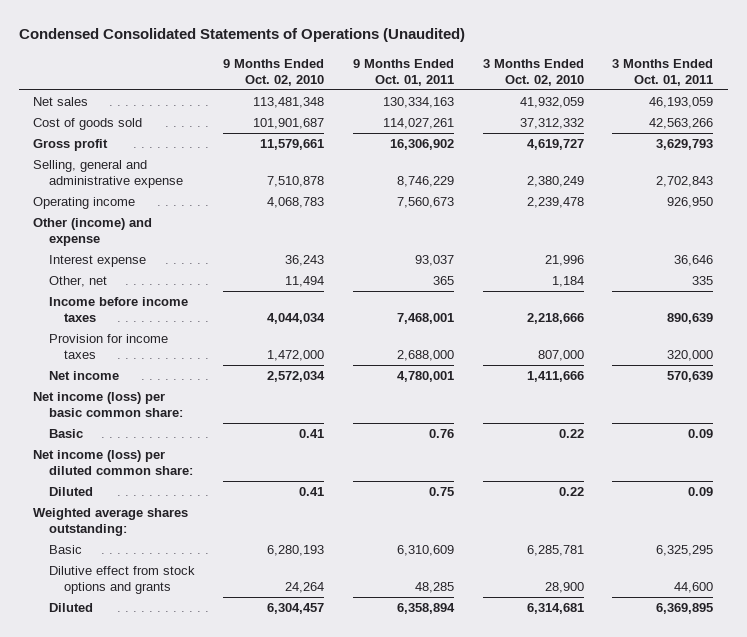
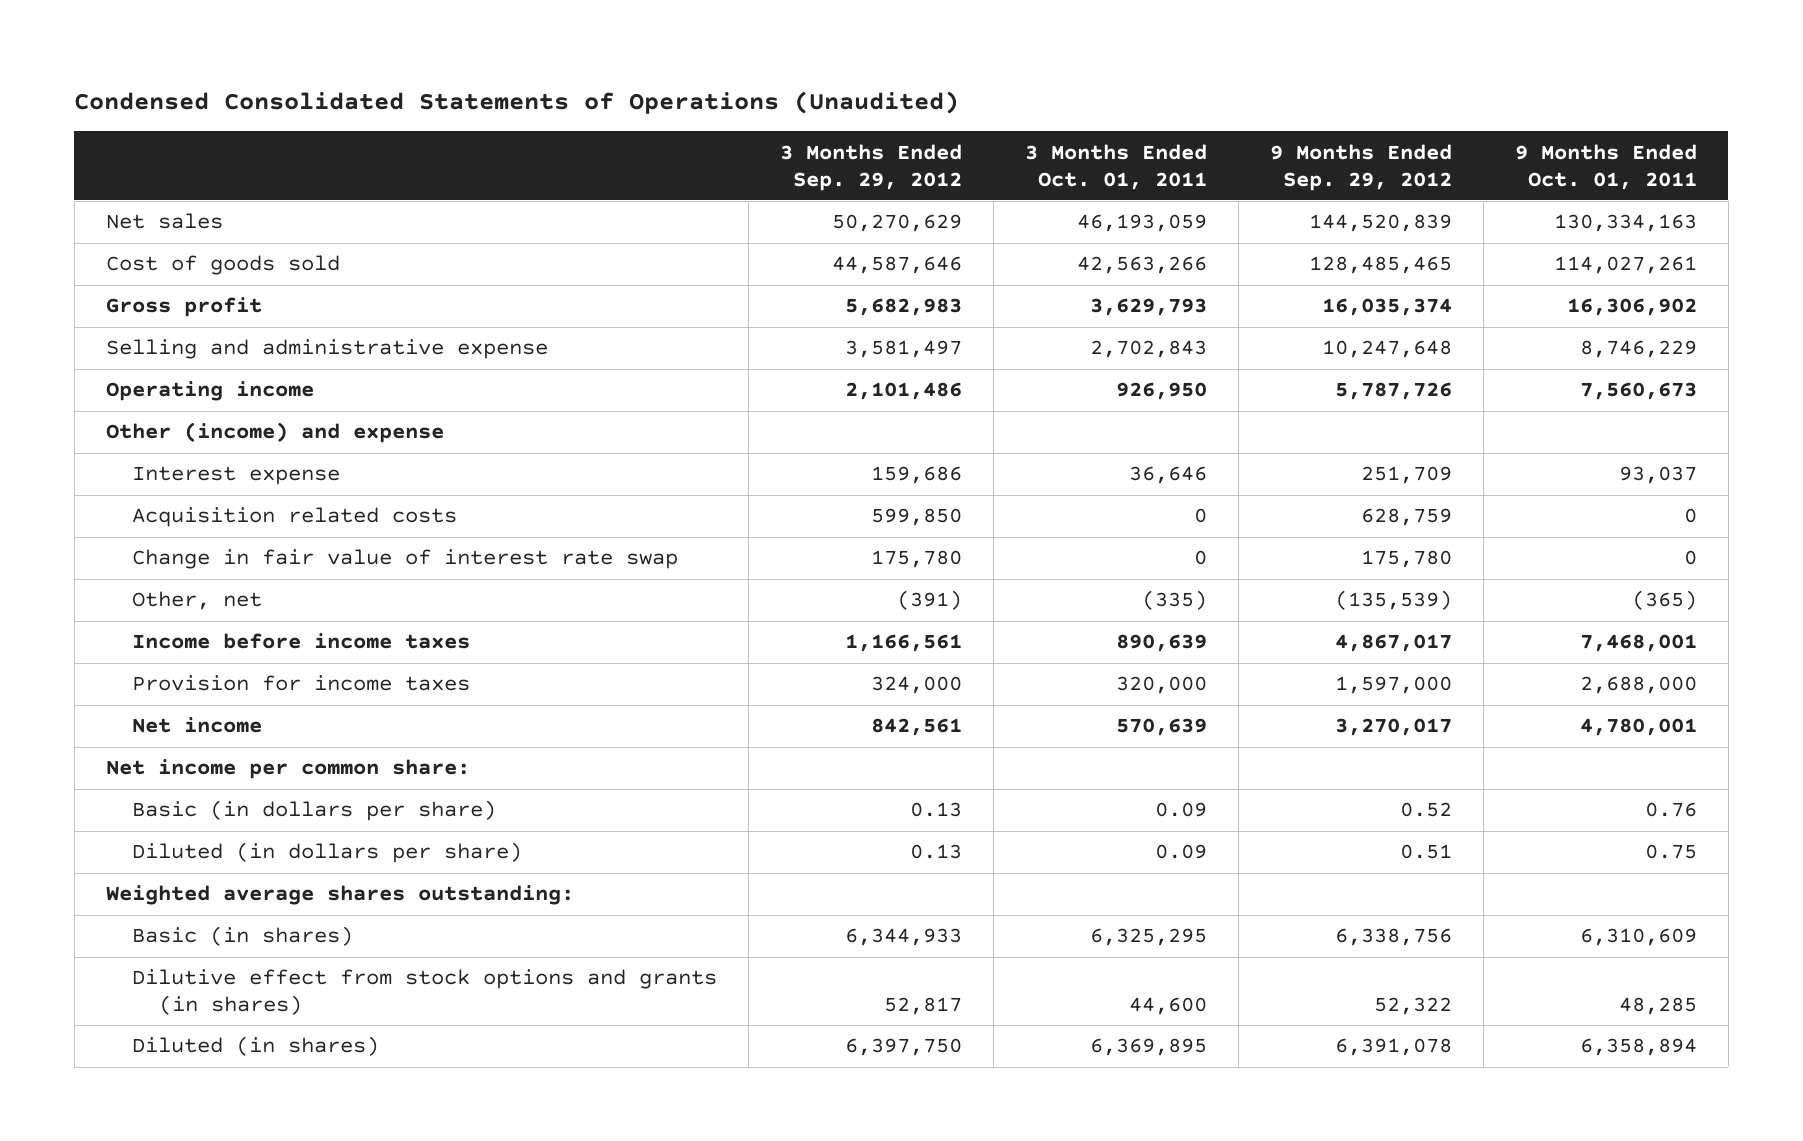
[223,58,325,86] 9 Months Ended Oct. 02, 2010 -> none
[482,58,584,86] 3 Months Ended Oct. 02, 2010 -> none
none -> [780,143,963,191] 3 Months Ended Sep. 29, 2012
none -> [1269,143,1452,191] 9 Months Ended Sep. 29, 2012
[33,159,183,189] Selling, general and administrative expense -> [105,339,548,360] Selling and administrative expense
none -> [132,507,458,528] Acquisition related costs
none -> [132,549,679,570] Change in fair value of interest rate swap
[433,275,455,285] 365 -> [1631,590,1697,611] (365)
[692,275,714,285] 335 -> [1141,590,1207,611] (335)
[33,449,193,476] Net income (loss) per diluted common share: -> none
[33,391,183,418] Net income (loss) per basic common share: -> [105,759,470,780] Net income per common share:
[48,428,83,438] Basic -> [132,800,497,822] Basic (in dollars per share)
[48,486,93,496] Diluted -> [132,842,523,864] Diluted (in dollars per share)
[48,544,82,554] Basic -> [132,926,354,947] Basic (in shares)
[48,565,195,595] Dilutive effect from stock options and grants -> [132,969,718,1016] Dilutive effect from stock options and grants (in shares)
[48,602,93,612] Diluted -> [132,1036,380,1057] Diluted (in shares)

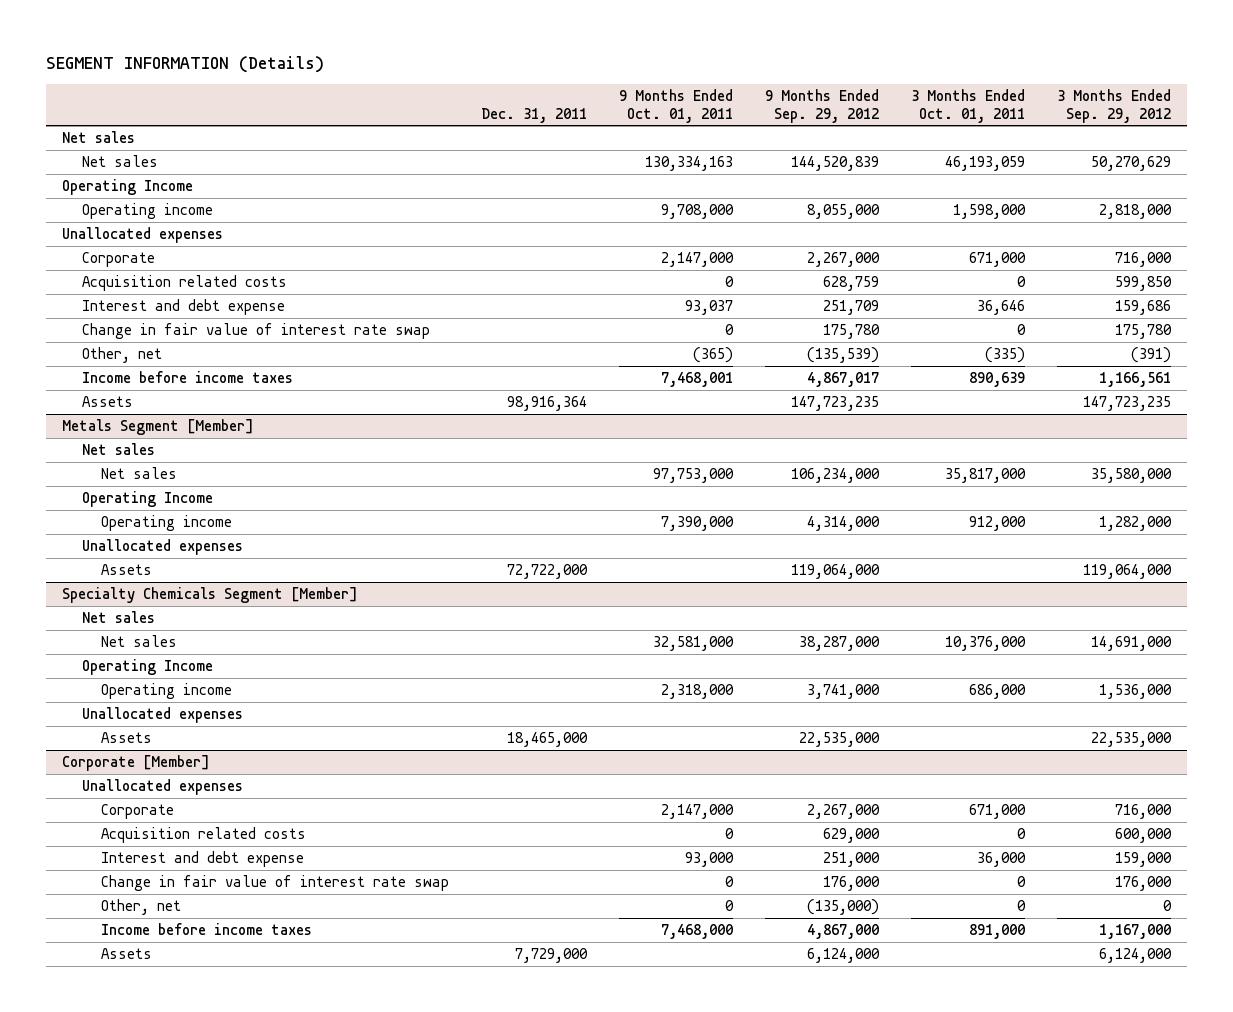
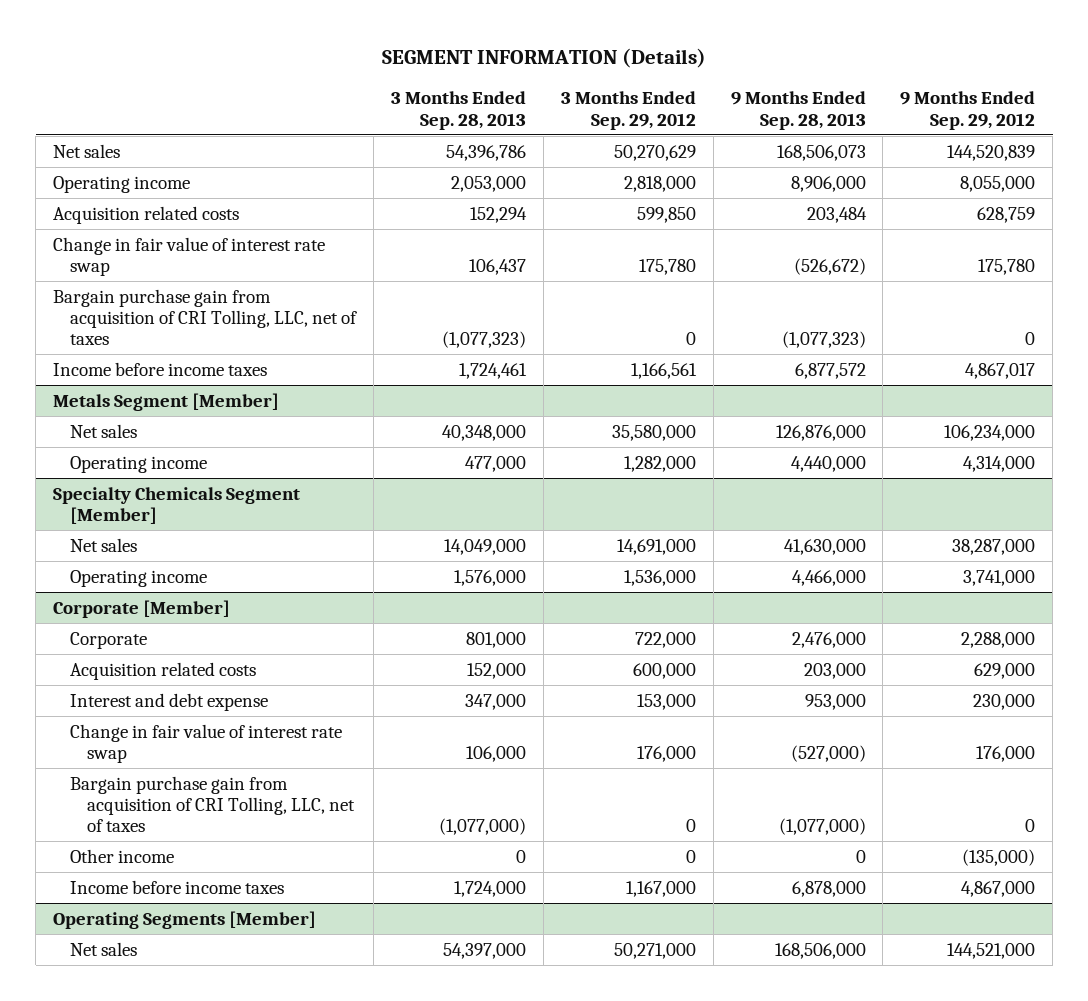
[481,107,588,123] Dec. 31, 2011 -> none
[619,89,734,123] 9 Months Ended Oct. 01, 2011 -> none
[910,89,1025,123] 3 Months Ended Oct. 01, 2011 -> none
none -> [390,91,526,130] 3 Months Ended Sep. 28, 2013
none -> [730,91,866,130] 9 Months Ended Sep. 28, 2013
[61,131,135,144] Net sales -> none
[61,179,193,196] Operating Income -> none
[61,227,223,244] Unallocated expenses -> none
[81,252,155,268] Corporate -> none
[81,299,285,316] Interest and debt expense -> none
[81,347,162,364] Other, net -> none
none -> [52,288,358,346] Bargain purchase gain from acquisition of CRI Tolling, LLC, net of taxes
[81,396,133,408] Assets -> none
[81,443,155,456] Net sales -> none
[81,491,213,508] Operating Income -> none
[81,539,243,556] Unallocated expenses -> none
[101,564,153,576] Assets -> none
[81,611,155,624] Net sales -> none
[81,659,213,676] Operating Income -> none
[81,707,243,724] Unallocated expenses -> none
[101,732,153,744] Assets -> none
[81,779,243,796] Unallocated expenses -> none
[806,804,880,820] 2,267,000 -> [961,631,1036,648] 2,288,000
[1114,804,1172,820] 716,000 -> [634,631,696,648] 722,000
[822,852,880,868] 251,000 -> [973,693,1036,710] 230,000
[1114,852,1172,868] 159,000 -> [636,693,696,710] 153,000
none -> [70,775,356,833] Bargain purchase gain from acquisition of CRI Tolling, LLC, net of taxes
[101,899,182,916] Other, net -> [70,848,175,863] Other income
[101,948,153,960] Assets -> none
none -> [52,910,316,929] Operating Segments [Member]
none -> [70,941,138,956] Net sales

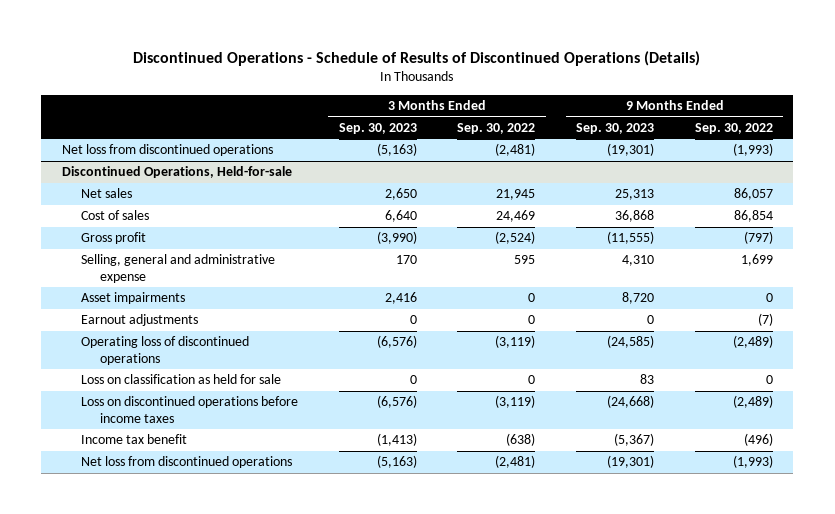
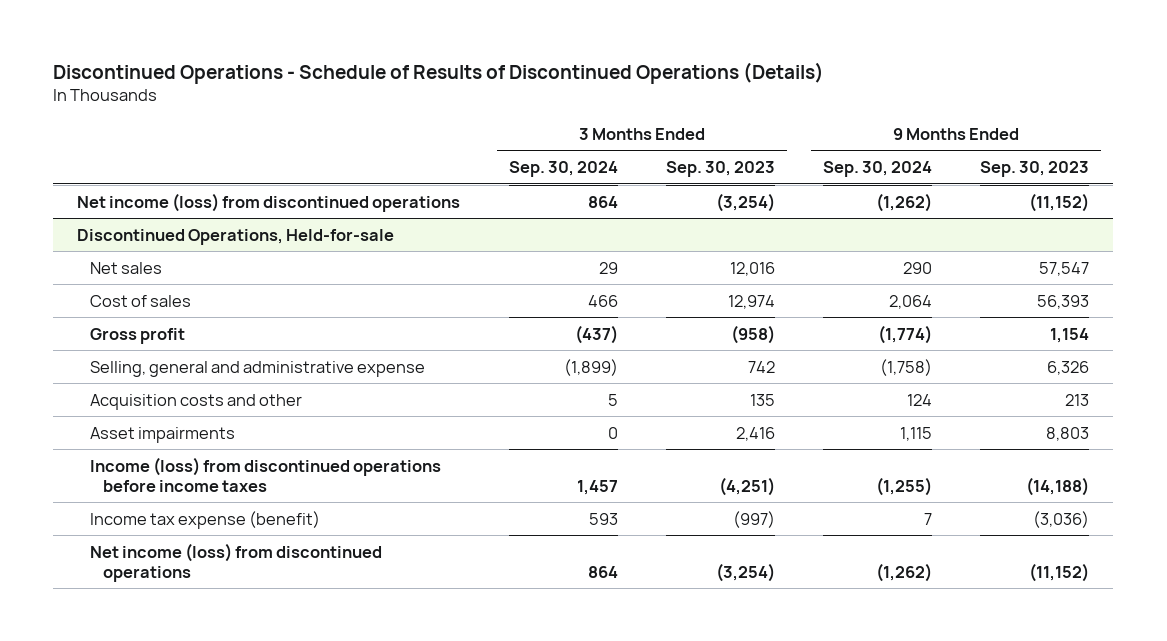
[457,122,536,134] Sep. 30, 2022 -> none
[695,122,774,134] Sep. 30, 2022 -> none
none -> [508,161,618,178] Sep. 30, 2024
none -> [822,161,932,178] Sep. 30, 2024
[61,144,273,157] Net loss from discontinued operations -> [77,192,461,212] Net income (loss) from discontinued operations
[376,143,417,157] (5,163) -> [715,192,775,212] (3,254)
[607,143,655,157] (19,301) -> [1029,192,1090,212] (11,152)
[80,314,198,327] Earnout adjustments -> none
[80,336,249,366] Operating loss of discontinued operations -> none
[80,374,281,385] Loss on classification as held for sale -> none
[384,188,417,201] 2,650 -> [729,261,775,276] 12,016
[615,189,655,201] 25,313 -> [1039,261,1090,276] 57,547
[384,210,417,223] 6,640 -> [727,294,775,309] 12,974
[615,210,655,223] 36,868 -> [1037,294,1090,309] 56,393
[376,231,417,245] (3,990) -> [730,324,775,344] (958)
[607,231,655,245] (11,555) -> [1050,327,1090,343] 1,154
[395,255,417,265] 170 -> [747,360,775,373] 742
[622,255,655,267] 4,310 -> [1047,360,1090,375] 6,326
none -> [90,393,303,410] Acquisition costs and other
[622,292,655,305] 8,720 -> [1046,426,1090,441] 8,803
[80,396,298,424] Loss on discontinued operations before income taxes -> [90,456,442,492] Income (loss) from discontinued operations before income taxes
[376,395,417,409] (6,576) -> [718,476,775,496] (4,251)
[607,395,655,409] (24,668) -> [1026,476,1090,496] (14,188)
[80,434,187,445] Income tax benefit -> [90,510,321,529] Income tax expense (benefit)
[376,433,417,447] (1,413) -> [732,510,775,528] (997)
[614,433,655,447] (5,367) -> [1033,510,1090,528] (3,036)
[80,456,292,469] Net loss from discontinued operations -> [90,542,383,582] Net income (loss) from discontinued operations
[376,455,417,469] (5,163) -> [715,562,775,582] (3,254)
[607,455,655,469] (19,301) -> [1029,562,1090,582] (11,152)

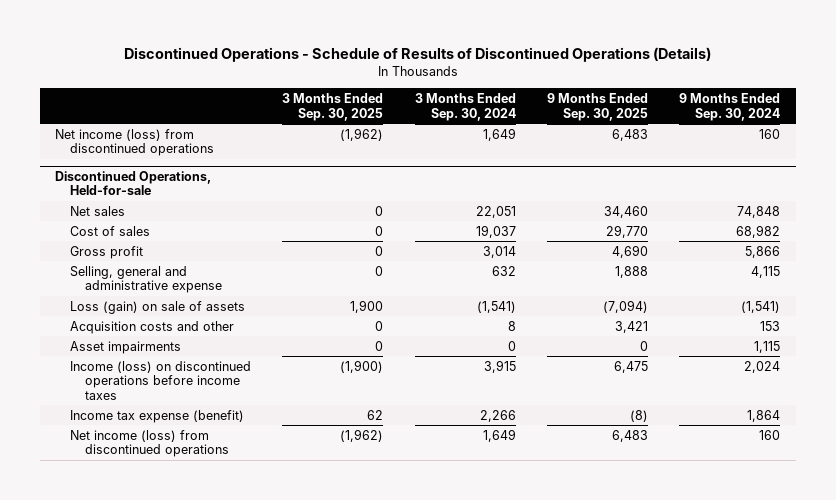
[665,161,775,178] Sep. 30, 2023 -> none
[980,161,1090,178] Sep. 30, 2023 -> none
none -> [282,93,384,121] 3 Months Ended Sep. 30, 2025
none -> [546,93,648,121] 9 Months Ended Sep. 30, 2025
[587,195,618,208] 864 -> [482,127,516,141] 1,649
[875,192,932,212] (1,262) -> [759,128,781,139] 160
[598,261,618,274] 29 -> [475,205,516,218] 22,051
[902,261,932,274] 290 -> [737,205,781,218] 74,848
[587,294,618,307] 466 -> [475,224,516,238] 19,037
[888,294,932,309] 2,064 -> [736,224,781,238] 68,982
[574,324,618,344] (437) -> [482,245,516,258] 3,014
[877,324,932,344] (1,774) -> [745,245,781,258] 5,866
[563,358,618,376] (1,899) -> [491,265,516,276] 632
[879,358,932,376] (1,758) -> [751,265,781,278] 4,115
none -> [70,300,246,314] Loss (gain) on sale of assets
[607,393,618,406] 5 -> [507,320,516,331] 8
[906,393,932,406] 124 -> [760,320,781,331] 153
[90,456,442,492] Income (loss) from discontinued operations before income taxes -> [70,360,252,400] Income (loss) on discontinued operations before income taxes
[576,479,618,495] 1,457 -> [483,359,516,373] 3,915
[875,476,932,496] (1,255) -> [744,360,781,373] 2,024
[588,512,618,525] 593 -> [479,409,516,422] 2,266
[923,512,932,525] 7 -> [747,409,781,422] 1,864
[587,565,618,578] 864 -> [482,428,516,442] 1,649
[875,562,932,582] (1,262) -> [759,429,781,440] 160

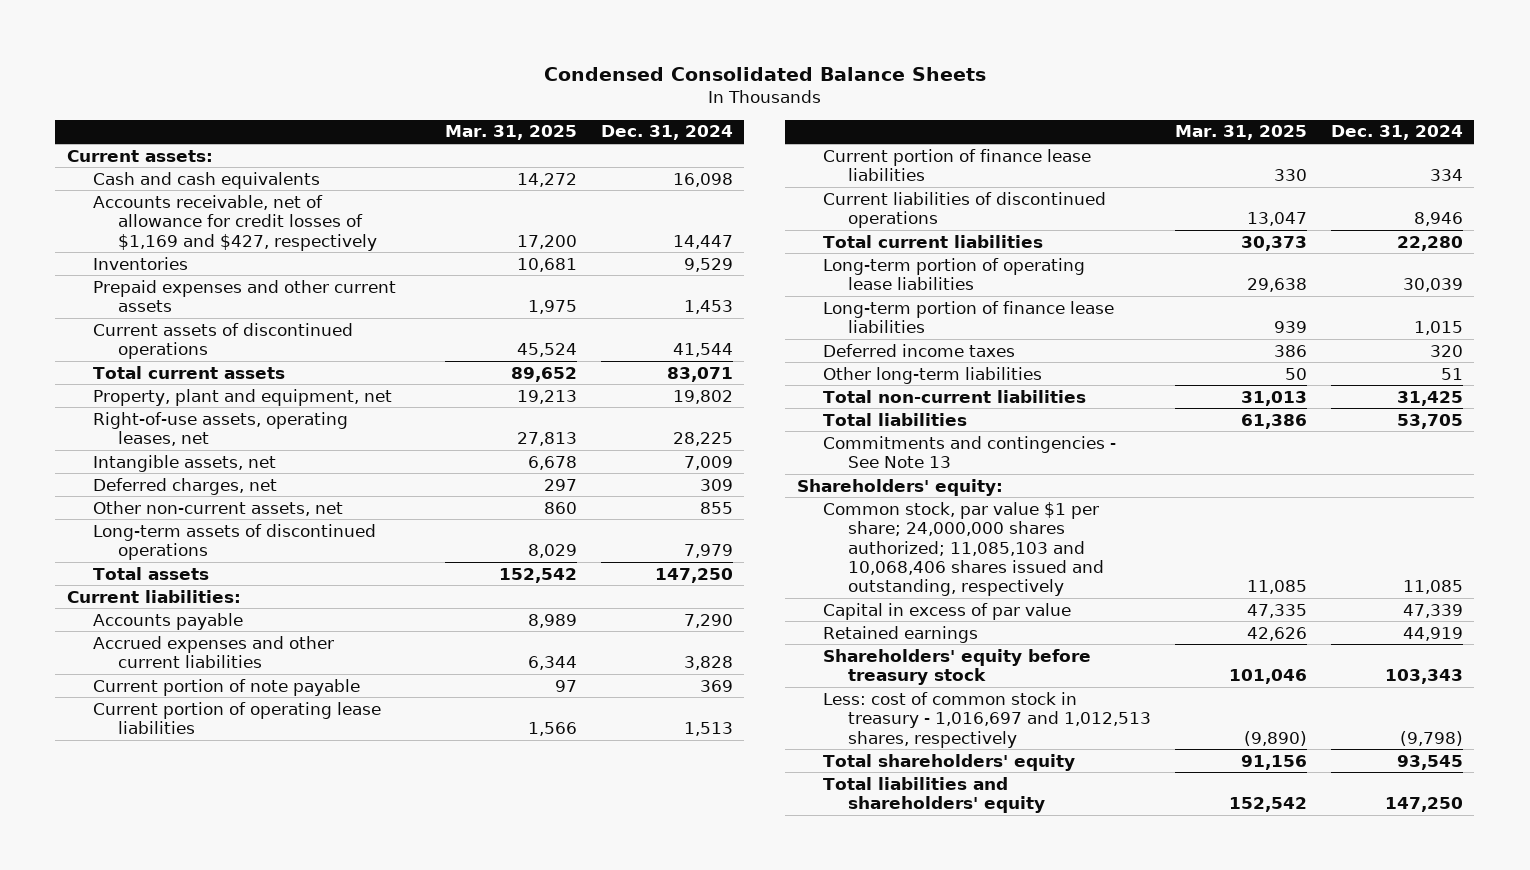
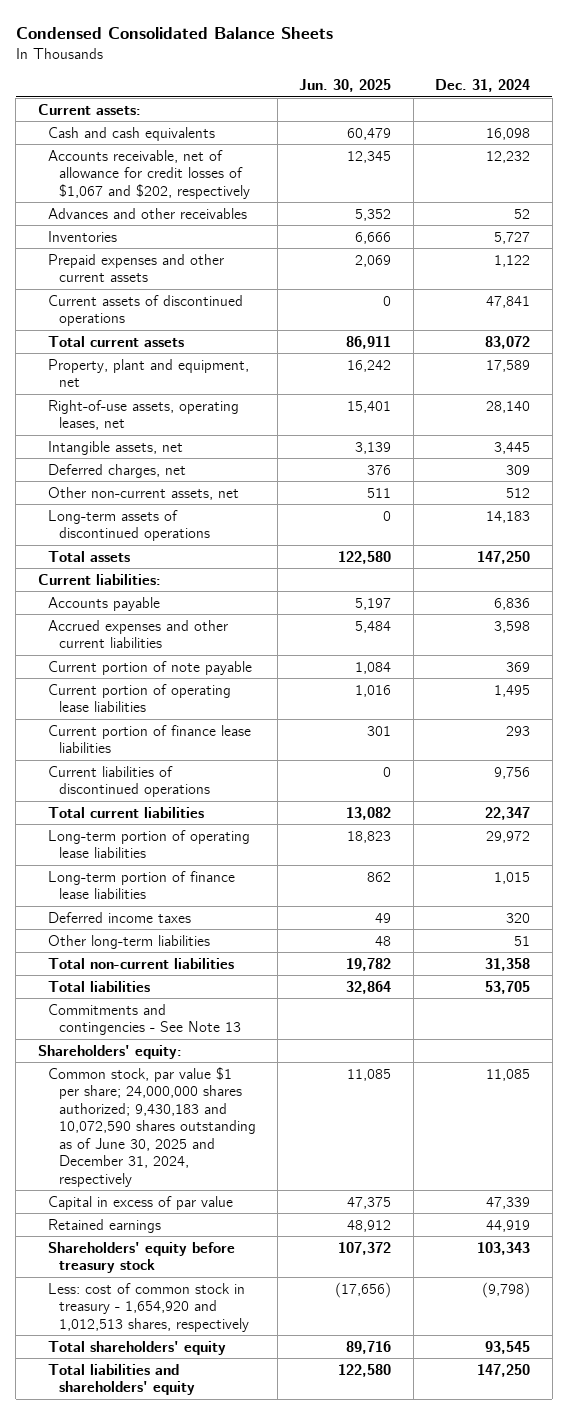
[444,125,577,141] Mar. 31, 2025 -> none
none -> [299,79,392,93] Jun. 30, 2025
[92,194,378,251] Accounts receivable, net of allowance for credit losses of $1,169 and $427, respectively -> [48,149,250,199] Accounts receivable, net of allowance for credit losses of $1,067 and $202, respectively
[672,234,733,249] 14,447 -> [486,150,531,163] 12,232
none -> [48,207,248,219] Advances and other receivables
[683,257,733,272] 9,529 -> [494,231,531,244] 5,727
[683,300,733,315] 1,453 -> [494,254,531,267] 1,122
[672,343,733,358] 41,544 -> [486,295,531,308] 47,841
[666,366,733,382] 83,071 -> [485,335,531,349] 83,072
[672,389,733,404] 19,802 -> [486,359,531,372] 17,589
[672,432,733,447] 28,225 -> [486,400,531,413] 28,140
[683,455,733,470] 7,009 -> [494,441,531,454] 3,445
[699,501,733,514] 855 -> [506,487,531,498] 512
[683,544,733,559] 7,979 -> [486,510,531,523] 14,183
[683,613,733,628] 7,290 -> [494,597,531,610] 6,836
[683,656,733,671] 3,828 -> [494,620,531,633] 3,598
[683,722,733,737] 1,513 -> [494,684,531,697] 1,495
[1429,169,1463,182] 334 -> [506,725,531,736] 293
[1413,212,1463,227] 8,946 -> [494,766,531,779] 9,756
[1396,235,1463,251] 22,280 -> [485,806,531,820] 22,347
[1402,278,1463,293] 30,039 -> [486,830,531,843] 29,972
[1396,390,1463,406] 31,425 -> [485,957,531,971] 31,358
[822,501,1105,597] Common stock, par value $1 per share; 24,000,000 shares authorized; 11,085,103 and 10,068,406 shares issued and outstanding, respectively -> [48,1066,256,1187] Common stock, par value $1 per share; 24,000,000 shares authorized; 9,430,183 and 10,072,590 shares outstanding as of June 30, 2025 and December 31, 2024, respectively
[822,691,1152,748] Less: cost of common stock in treasury - 1,016,697 and 1,012,513 shares, respectively -> [48,1282,249,1332] Less: cost of common stock in treasury - 1,654,920 and 1,012,513 shares, respectively

